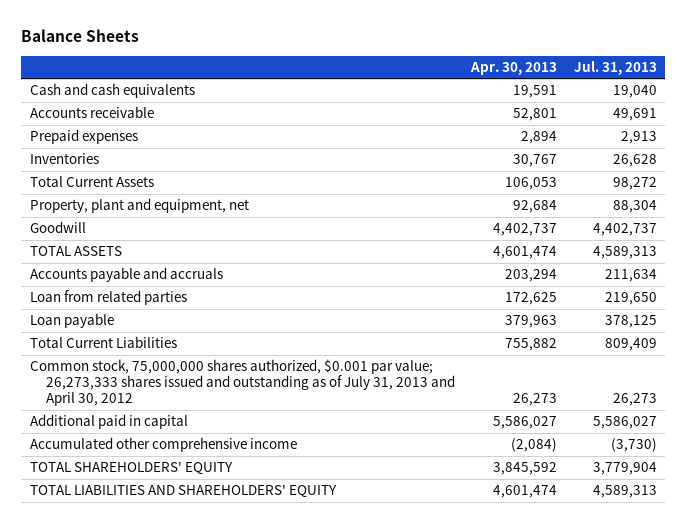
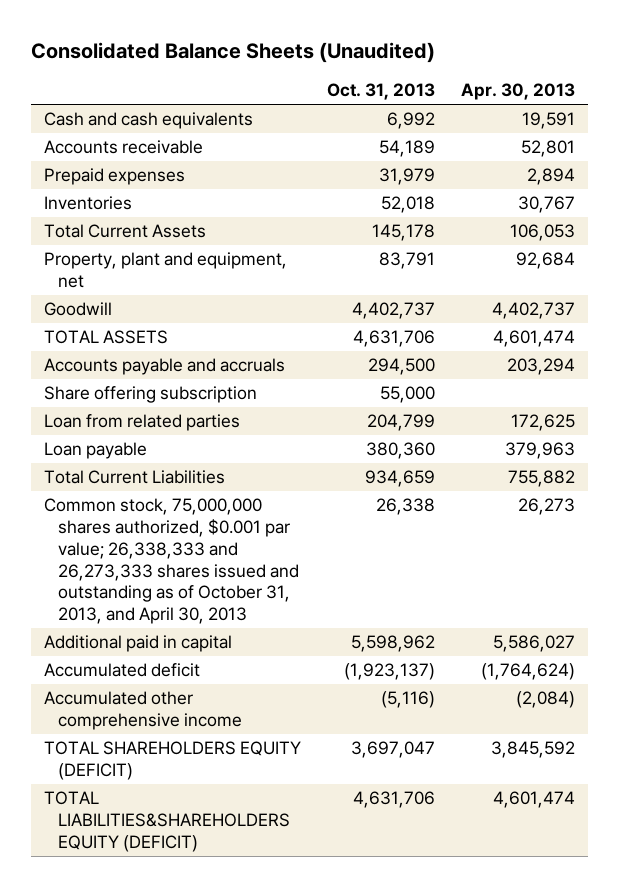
[21,29,140,43] Balance Sheets -> [30,42,435,64] Consolidated Balance Sheets (Unaudited)
[573,60,657,75] Jul. 31, 2013 -> none
none -> [327,83,436,101] Oct. 31, 2013
none -> [43,386,257,404] Share offering subscription
[29,359,455,407] Common stock, 75,000,000 shares authorized, $0.001 par value; 26,273,333 shares issued and outstanding as of July 31, 2013 and April 30, 2012 -> [43,498,299,625] Common stock, 75,000,000 shares authorized, $0.001 par value; 26,338,333 and 26,273,333 shares issued and outstanding as of October 31, 2013, and April 30, 2013
none -> [43,663,200,678] Accumulated deficit
[29,462,233,476] TOTAL SHAREHOLDERS' EQUITY -> [43,741,301,781] TOTAL SHAREHOLDERS EQUITY (DEFICIT)
[29,485,337,499] TOTAL LIABILITIES AND SHAREHOLDERS' EQUITY -> [43,791,290,852] TOTAL LIABILITIES&SHAREHOLDERS EQUITY (DEFICIT)

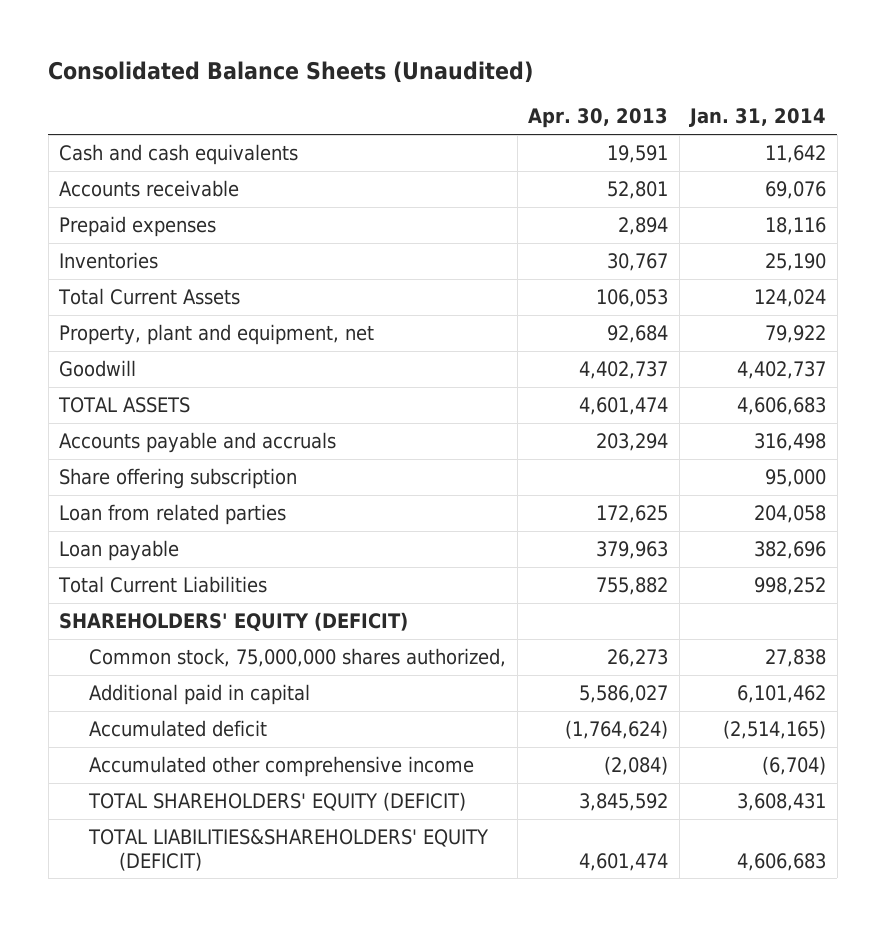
[327,83,436,101] Oct. 31, 2013 -> none
none -> [689,108,827,128] Jan. 31, 2014
none -> [59,612,409,632] SHAREHOLDERS' EQUITY (DEFICIT)
[43,498,299,625] Common stock, 75,000,000 shares authorized, $0.001 par value; 26,338,333 and 26,273,333 shares issued and outstanding as of October 31, 2013, and April 30, 2013 -> [88,648,506,668] Common stock, 75,000,000 shares authorized,
[43,741,301,781] TOTAL SHAREHOLDERS EQUITY (DEFICIT) -> [87,792,466,812] TOTAL SHAREHOLDERS' EQUITY (DEFICIT)
[43,791,290,852] TOTAL LIABILITIES&SHAREHOLDERS EQUITY (DEFICIT) -> [87,829,489,871] TOTAL LIABILITIES&SHAREHOLDERS' EQUITY (DEFICIT)

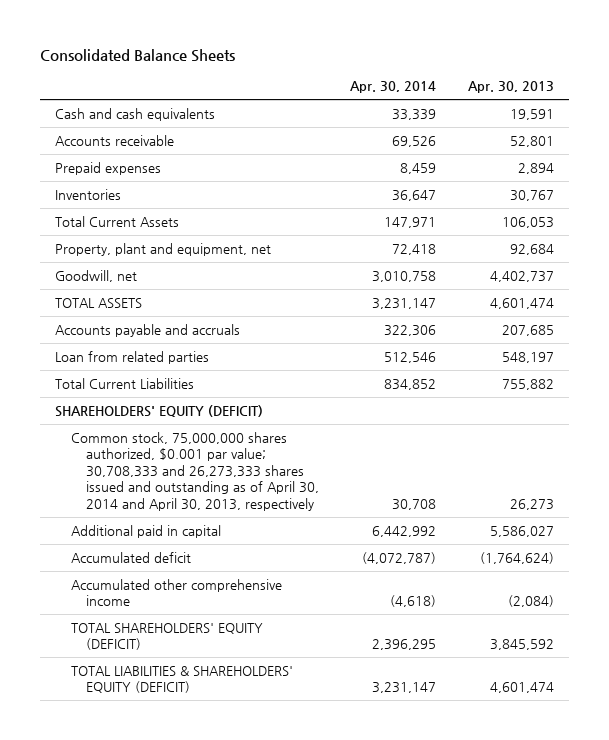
[48,60,534,83] Consolidated Balance Sheets (Unaudited) -> [39,48,235,62] Consolidated Balance Sheets
[689,108,827,128] Jan. 31, 2014 -> none
none -> [350,81,437,94] Apr. 30, 2014
[59,360,137,378] Goodwill -> [55,269,138,282] Goodwill, net
[59,468,298,490] Share offering subscription -> none
[59,540,180,562] Loan payable -> none
[596,433,669,452] 203,294 -> [501,324,554,336] 207,685
[596,505,669,524] 172,625 -> [501,351,554,363] 548,197
[88,648,506,668] Common stock, 75,000,000 shares authorized, -> [70,431,320,512] Common stock, 75,000,000 shares authorized, $0.001 par value; 30,708,333 and 26,273,333 shares issued and outstanding as of April 30, 2014 and April 30, 2013, respectively
[87,829,489,871] TOTAL LIABILITIES&SHAREHOLDERS' EQUITY (DEFICIT) -> [70,665,293,694] TOTAL LIABILITIES & SHAREHOLDERS' EQUITY (DEFICIT)

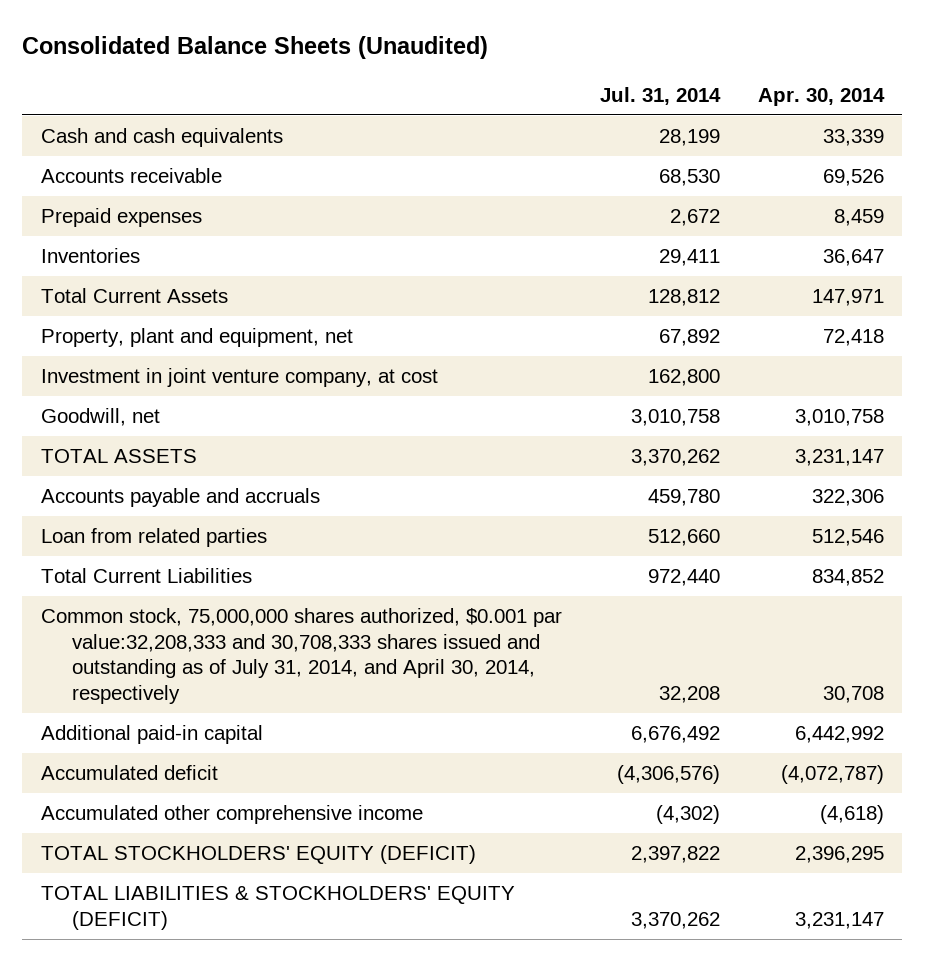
[39,48,235,62] Consolidated Balance Sheets -> [22,36,489,60] Consolidated Balance Sheets (Unaudited)
[467,81,554,94] Apr. 30, 2013 -> none
none -> [599,86,721,105] Jul. 31, 2014
none -> [41,368,439,388] Investment in joint venture company, at cost
[55,404,264,417] SHAREHOLDERS' EQUITY (DEFICIT) -> none
[70,431,320,512] Common stock, 75,000,000 shares authorized, $0.001 par value; 30,708,333 and 26,273,333 shares issued and outstanding as of April 30, 2014 and April 30, 2013, respectively -> [41,608,563,704] Common stock, 75,000,000 shares authorized, $0.001 par value:32,208,333 and 30,708,333 shares issued and outstanding as of July 31, 2014, and April 30, 2014, respectively
[70,524,221,538] Additional paid in capital -> [41,725,264,745] Additional paid-in capital
[70,622,263,651] TOTAL SHAREHOLDERS' EQUITY (DEFICIT) -> [41,845,477,865] TOTAL STOCKHOLDERS' EQUITY (DEFICIT)
[70,665,293,694] TOTAL LIABILITIES & SHAREHOLDERS' EQUITY (DEFICIT) -> [41,886,516,930] TOTAL LIABILITIES & STOCKHOLDERS' EQUITY (DEFICIT)

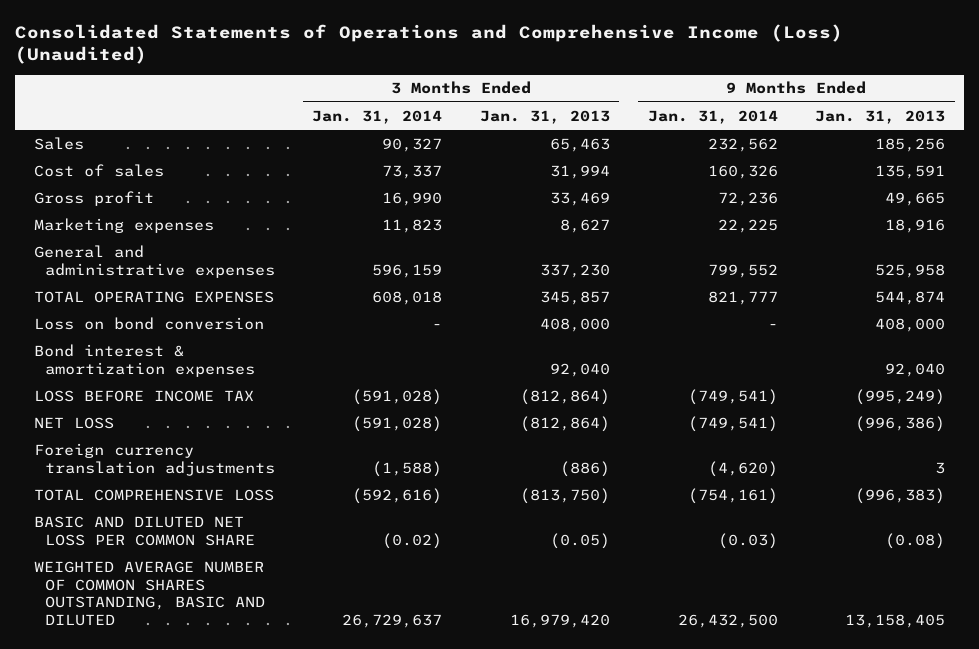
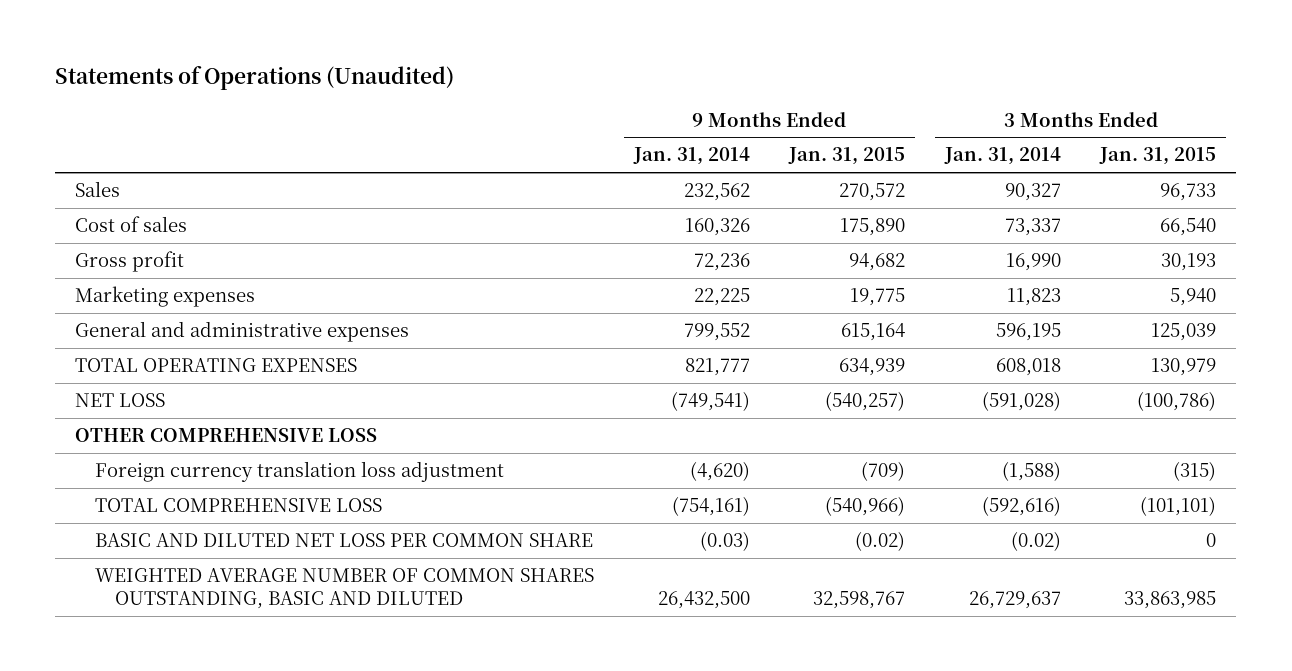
[15,23,844,65] Consolidated Statements of Operations and Comprehensive Income (Loss) (Unaudited) -> [55,65,455,90] Statements of Operations (Unaudited)
[479,109,610,124] Jan. 31, 2013 -> none
[815,109,946,124] Jan. 31, 2013 -> none
none -> [788,147,906,166] Jan. 31, 2015
none -> [1099,147,1217,166] Jan. 31, 2015
[372,263,443,278] 596,159 -> [995,323,1061,342] 596,195
[34,316,265,330] Loss on bond conversion -> none
[34,343,255,377] Bond interest & amortization expenses -> none
[34,389,255,402] LOSS BEFORE INCOME TAX -> none
none -> [75,428,378,443] OTHER COMPREHENSIVE LOSS
[34,442,275,476] Foreign currency translation adjustments -> [95,461,505,483] Foreign currency translation loss adjustment

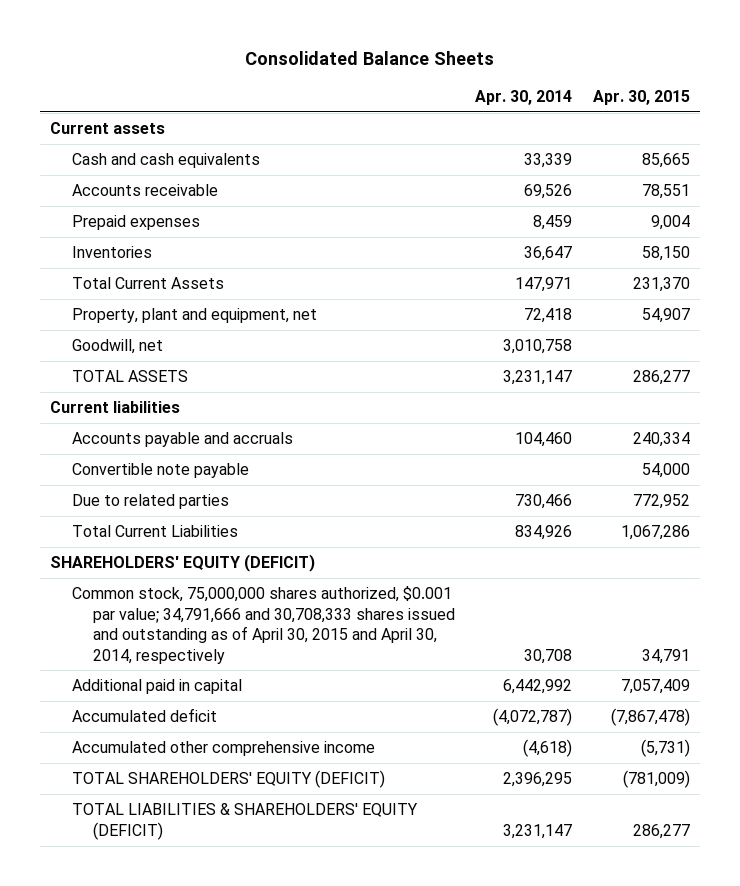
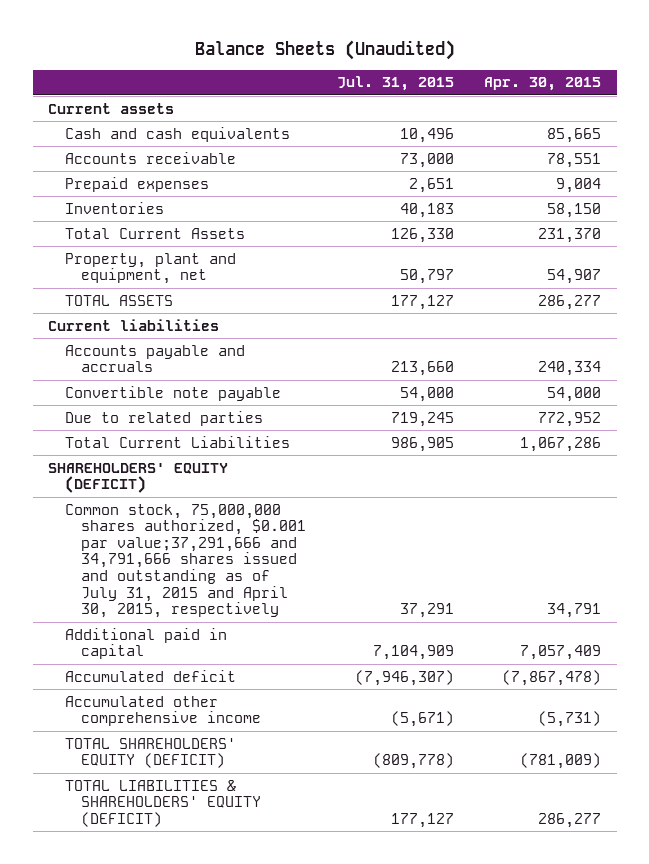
[245,50,495,65] Consolidated Balance Sheets -> [194,40,455,61] Balance Sheets (Unaudited)
[475,89,573,105] Apr. 30, 2014 -> none
none -> [336,76,454,92] Jul. 31, 2015
[71,339,163,355] Goodwill, net -> none
[71,586,456,664] Common stock, 75,000,000 shares authorized, $0.001 par value; 34,791,666 and 30,708,333 shares issued and outstanding as of April 30, 2015 and April 30, 2014, respectively -> [64,503,307,619] Common stock, 75,000,000 shares authorized, $0.001 par value;37,291,666 and 34,791,666 shares issued and outstanding as of July 31, 2015 and April 30, 2015, respectively

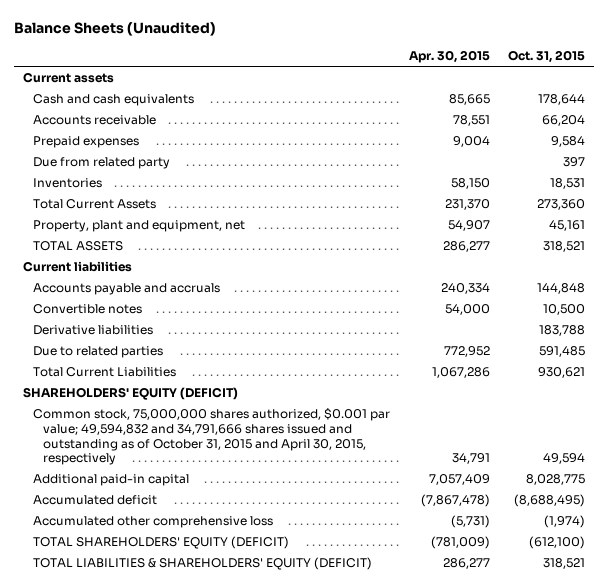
[336,76,454,92] Jul. 31, 2015 -> none
none -> [508,50,586,64] Oct. 31, 2015
none -> [33,157,171,170] Due from related party
[64,385,281,401] Convertible note payable -> none
none -> [33,304,143,315] Convertible notes
none -> [33,325,154,336] Derivative liabilities
[64,503,307,619] Common stock, 75,000,000 shares authorized, $0.001 par value;37,291,666 and 34,791,666 shares issued and outstanding as of July 31, 2015 and April 30, 2015, respectively -> [33,408,391,466] Common stock, 75,000,000 shares authorized, $0.001 par value; 49,594,832 and 34,791,666 shares issued and outstanding as of October 31, 2015 and April 30, 2015, respectively
[64,627,227,660] Additional paid in capital -> [33,474,190,487] Additional paid-in capital
[64,695,262,727] Accumulated other comprehensive income -> [33,516,274,529] Accumulated other comprehensive loss

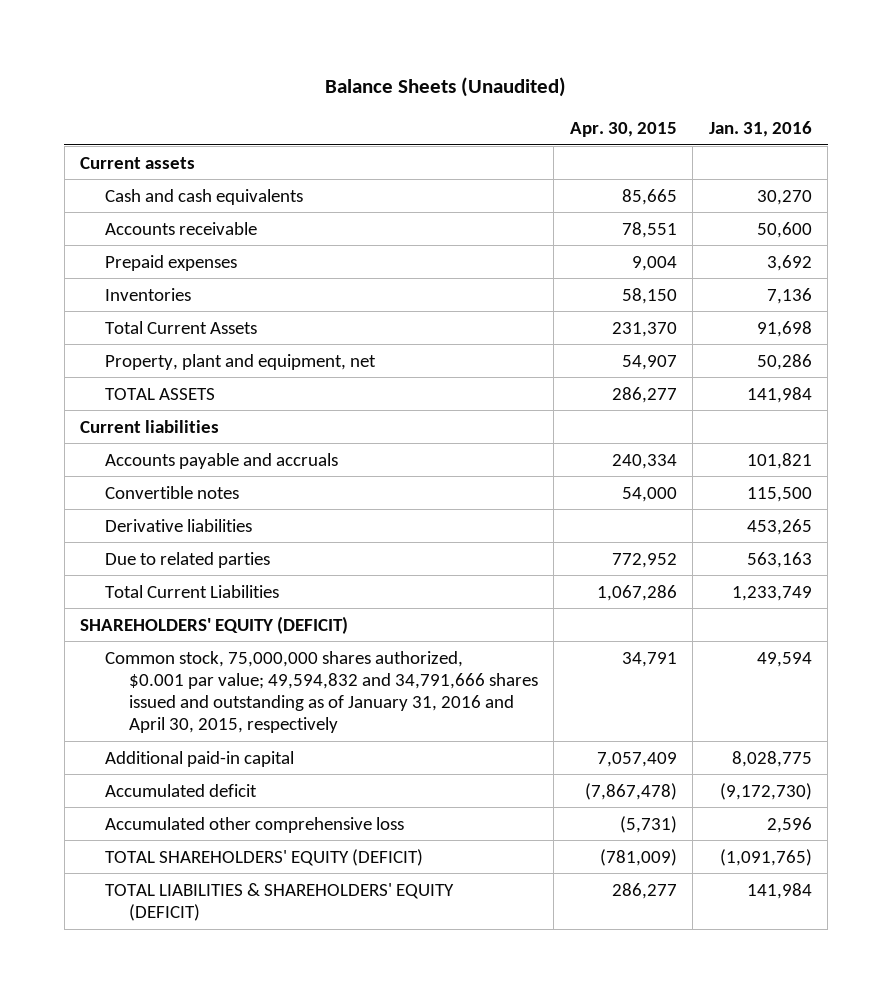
[508,50,586,64] Oct. 31, 2015 -> none
none -> [708,120,812,137] Jan. 31, 2016
[33,157,171,170] Due from related party -> none
[33,408,391,466] Common stock, 75,000,000 shares authorized, $0.001 par value; 49,594,832 and 34,791,666 shares issued and outstanding as of October 31, 2015 and April 30, 2015, respectively -> [104,650,538,734] Common stock, 75,000,000 shares authorized, $0.001 par value; 49,594,832 and 34,791,666 shares issued and outstanding as of January 31, 2016 and April 30, 2015, respectively

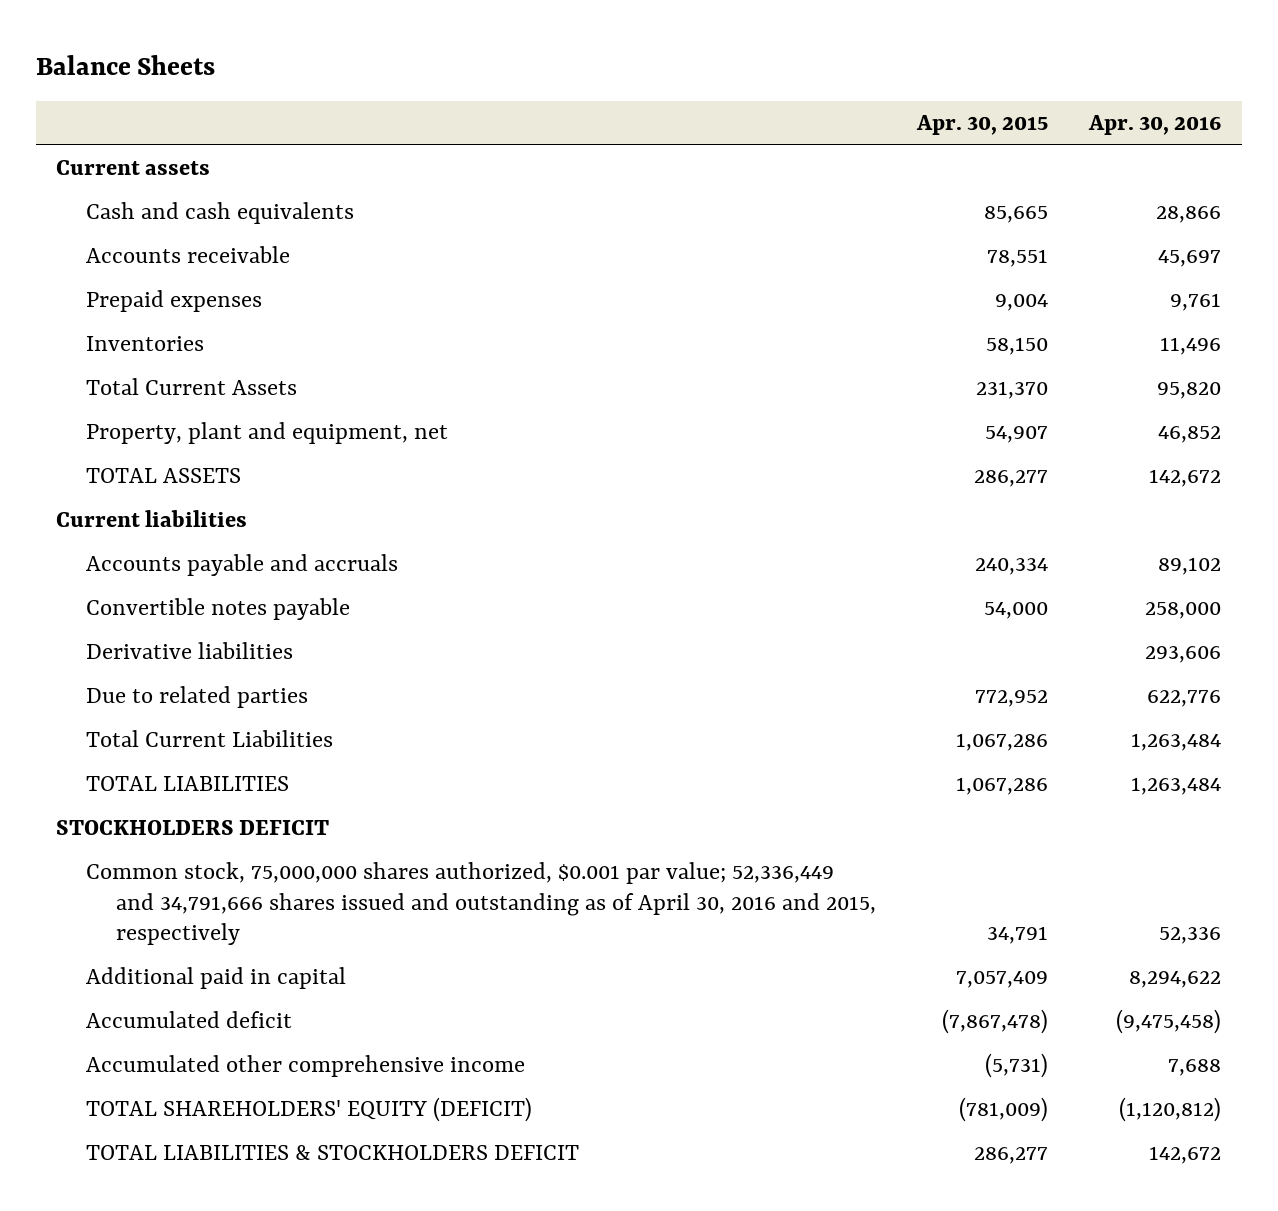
[324,76,566,97] Balance Sheets (Unaudited) -> [35,55,215,76] Balance Sheets
[708,120,812,137] Jan. 31, 2016 -> none
none -> [1088,115,1222,136] Apr. 30, 2016
[104,485,239,499] Convertible notes -> [86,598,351,621] Convertible notes payable
none -> [86,776,290,792] TOTAL LIABILITIES
[80,615,349,634] SHAREHOLDERS' EQUITY (DEFICIT) -> [56,820,330,836] STOCKHOLDERS DEFICIT
[104,650,538,734] Common stock, 75,000,000 shares authorized, $0.001 par value; 49,594,832 and 34,791,666 shares issued and outstanding as of January 31, 2016 and April 30, 2015, respectively -> [86,862,877,946] Common stock, 75,000,000 shares authorized, $0.001 par value; 52,336,449 and 34,791,666 shares issued and outstanding as of April 30, 2016 and 2015, respectively
[104,750,294,767] Additional paid-in capital -> [86,967,347,990] Additional paid in capital
[104,816,404,833] Accumulated other comprehensive loss -> [86,1055,526,1078] Accumulated other comprehensive income
[104,882,454,921] TOTAL LIABILITIES & SHAREHOLDERS' EQUITY (DEFICIT) -> [86,1145,580,1161] TOTAL LIABILITIES & STOCKHOLDERS DEFICIT

